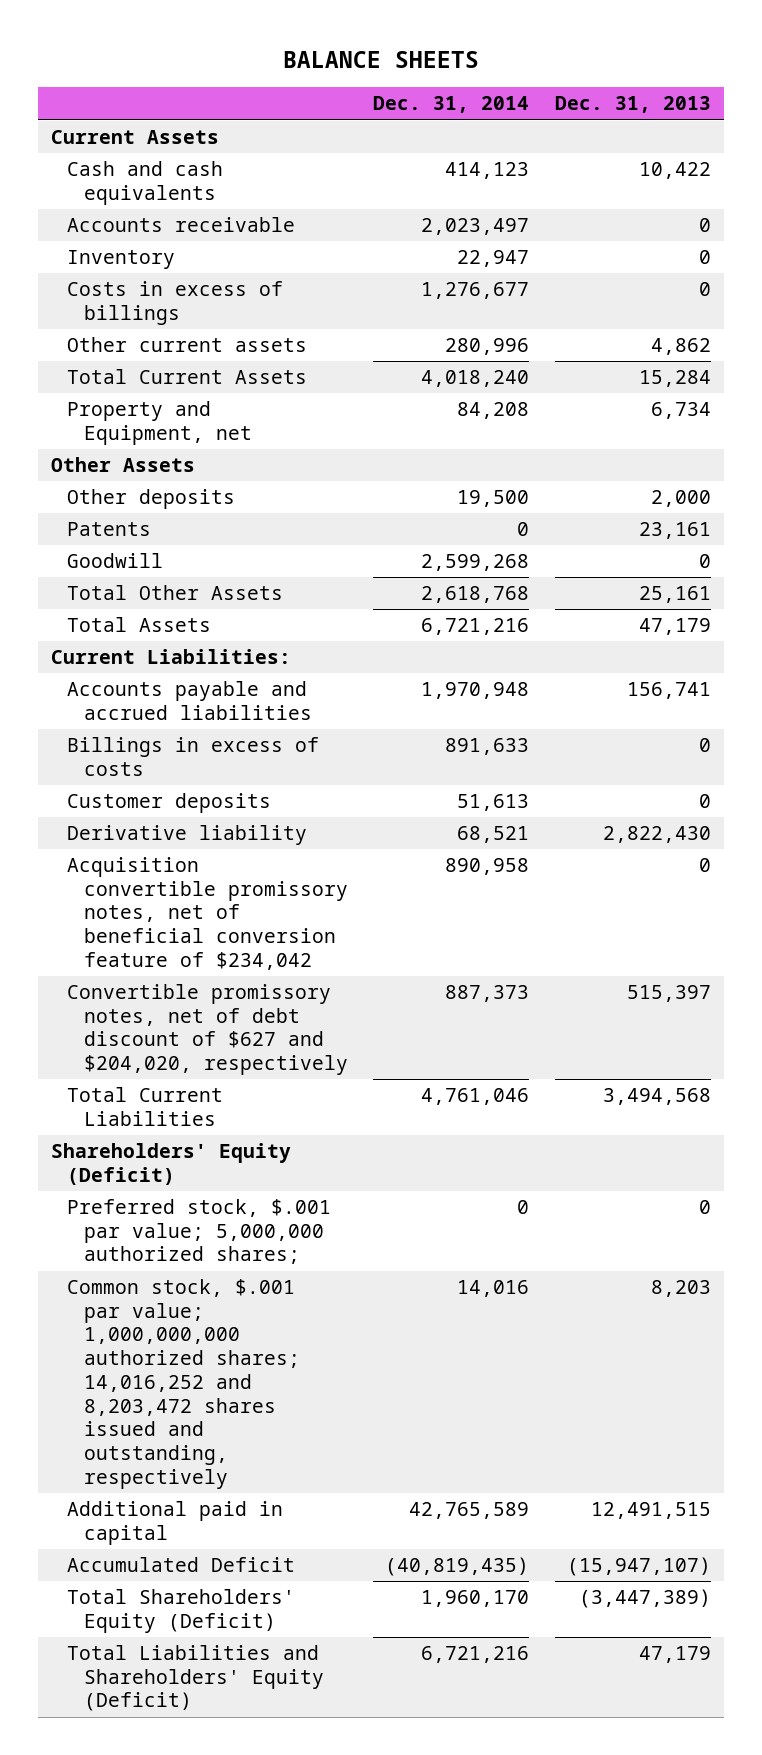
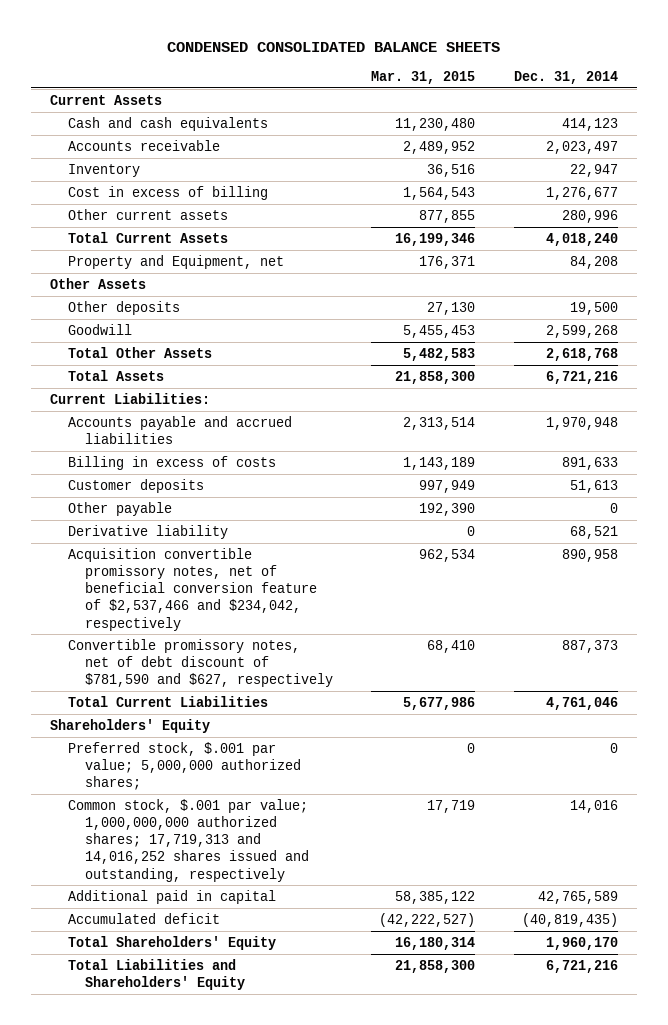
[282,51,479,69] BALANCE SHEETS -> [166,41,500,52] CONDENSED CONSOLIDATED BALANCE SHEETS
[554,96,711,114] Dec. 31, 2013 -> none
none -> [371,70,476,84] Mar. 31, 2015
[67,281,284,325] Costs in excess of billings -> [67,185,268,200] Cost in excess of billing
[67,522,152,537] Patents -> none
[67,737,320,776] Billings in excess of costs -> [67,455,276,470] Billing in excess of costs
none -> [67,501,172,516] Other payable
[67,857,348,970] Acquisition convertible promissory notes, net of beneficial conversion feature of $234,042 -> [67,547,318,631] Acquisition convertible promissory notes, net of beneficial conversion feature of $2,537,466 and $234,042, respectively
[67,984,348,1076] Convertible promissory notes, net of debt discount of $627 and $204,020, respectively -> [67,638,334,688] Convertible promissory notes, net of debt discount of $781,590 and $627, respectively
[50,1143,291,1185] Shareholders' Equity (Deficit) -> [50,718,211,733] Shareholders' Equity
[67,1279,300,1489] Common stock, $.001 par value; 1,000,000,000 authorized shares; 14,016,252 and 8,203,472 shares issued and outstanding, respectively -> [67,798,310,882] Common stock, $.001 par value; 1,000,000,000 authorized shares; 17,719,313 and 14,016,252 shares issued and outstanding, respectively
[67,1557,296,1573] Accumulated Deficit -> [67,912,220,924] Accumulated deficit
[67,1589,296,1633] Total Shareholders' Equity (Deficit) -> [67,935,276,950] Total Shareholders' Equity
[67,1645,324,1712] Total Liabilities and Shareholders' Equity (Deficit) -> [67,958,246,990] Total Liabilities and Shareholders' Equity

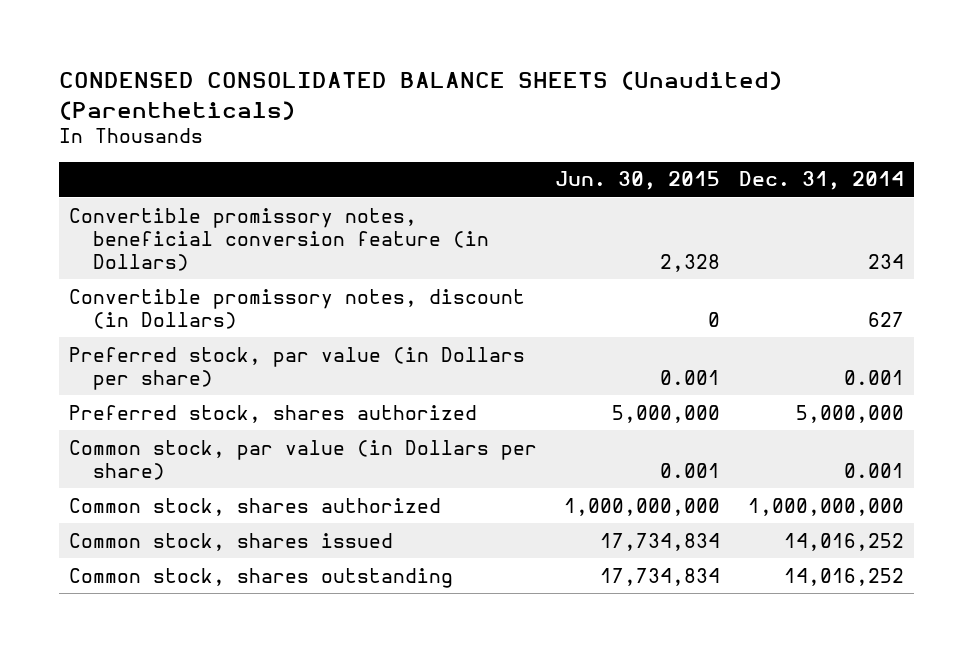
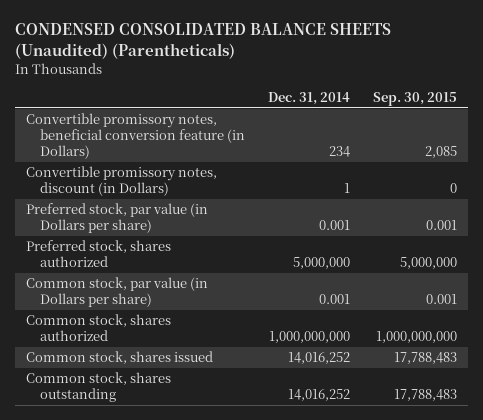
[555,171,721,191] Jun. 30, 2015 -> none
none -> [372,92,457,107] Sep. 30, 2015
[868,311,905,327] 627 -> [343,183,350,194] 1

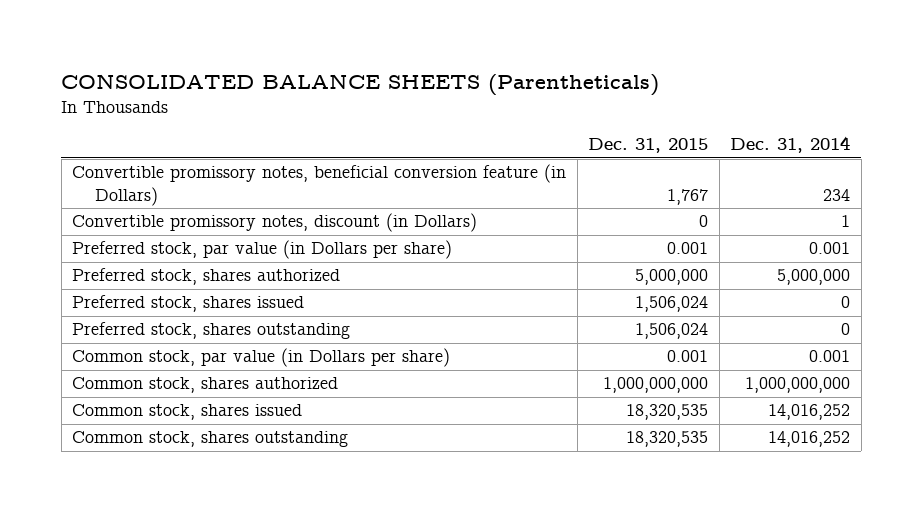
[14,23,391,59] CONDENSED CONSOLIDATED BALANCE SHEETS (Unaudited) (Parentheticals) -> [61,73,660,96] CONSOLIDATED BALANCE SHEETS (Parentheticals)
[372,92,457,107] Sep. 30, 2015 -> none
none -> [588,138,709,154] Dec. 31, 2015
none -> [72,295,305,313] Preferred stock, shares issued
none -> [72,322,351,340] Preferred stock, shares outstanding

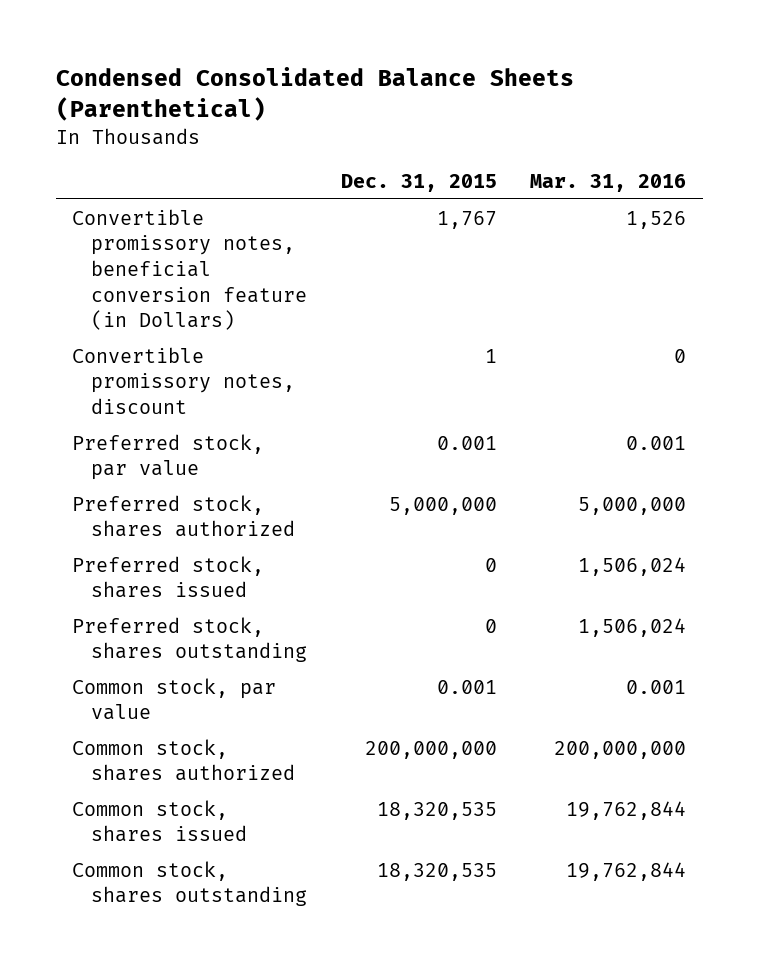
[61,73,660,96] CONSOLIDATED BALANCE SHEETS (Parentheticals) -> [55,67,574,121] Condensed Consolidated Balance Sheets (Parenthetical)
[730,136,851,154] Dec. 31, 2014 -> none
none -> [529,174,686,193] Mar. 31, 2016
[72,213,478,233] Convertible promissory notes, discount (in Dollars) -> [72,346,296,414] Convertible promissory notes, discount
[699,215,709,228] 0 -> [484,348,497,363] 1
[72,240,453,260] Preferred stock, par value (in Dollars per share) -> [72,433,265,481] Preferred stock, par value
[635,296,709,313] 1,506,024 -> [484,557,497,572] 0
[635,323,709,340] 1,506,024 -> [484,618,497,633] 0
[72,348,451,368] Common stock, par value (in Dollars per share) -> [72,677,277,721] Common stock, par value
[603,377,709,394] 1,000,000,000 -> [364,740,497,759] 200,000,000

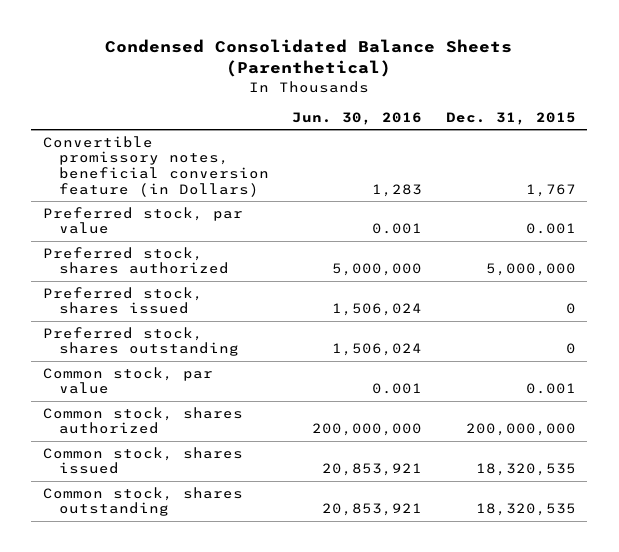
[529,174,686,193] Mar. 31, 2016 -> none
none -> [292,111,423,125] Jun. 30, 2016
[72,346,296,414] Convertible promissory notes, discount -> none

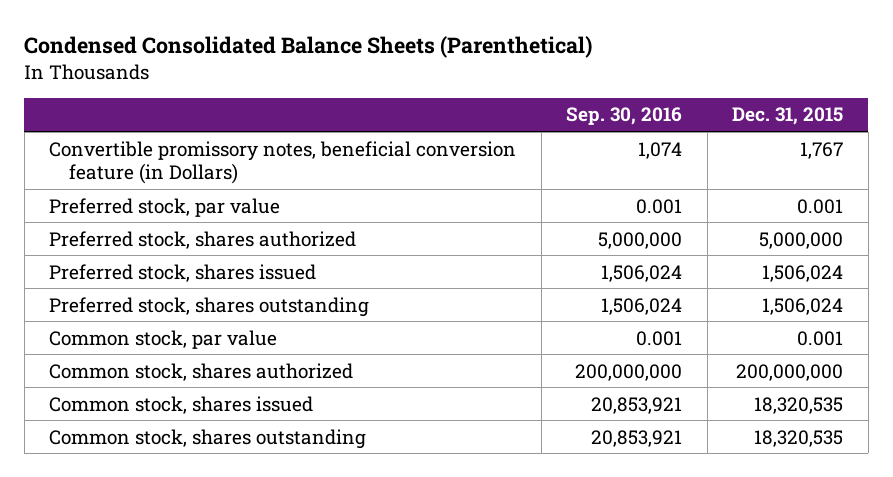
[292,111,423,125] Jun. 30, 2016 -> none
none -> [566,107,683,126] Sep. 30, 2016
[565,303,576,315] 0 -> [762,264,844,282] 1,506,024
[565,343,576,355] 0 -> [762,297,844,315] 1,506,024

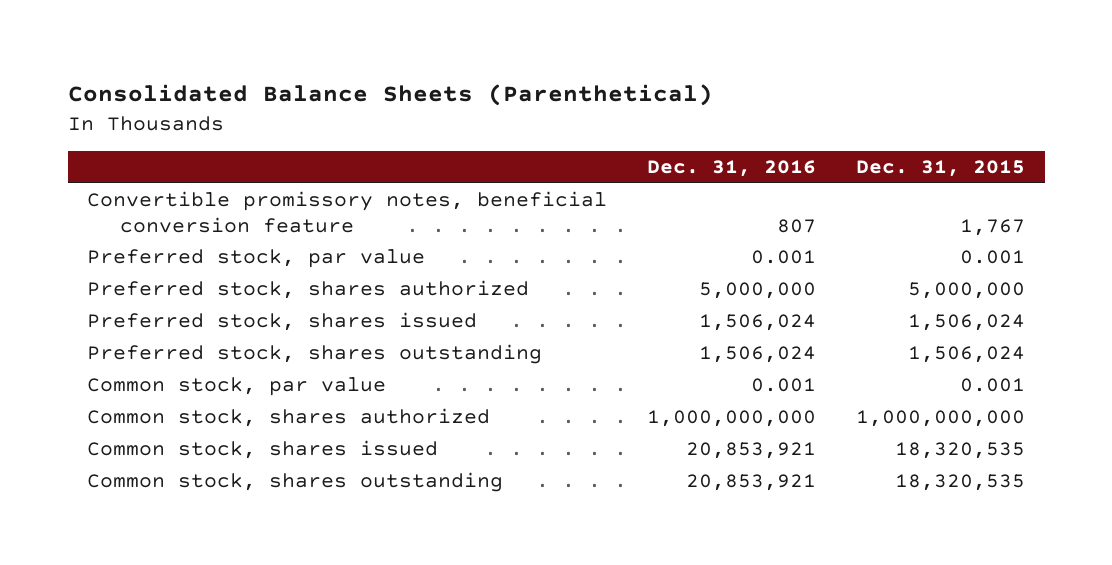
[24,36,593,59] Condensed Consolidated Balance Sheets (Parenthetical) -> [67,83,713,106] Consolidated Balance Sheets (Parenthetical)
[566,107,683,126] Sep. 30, 2016 -> none
none -> [647,160,817,178] Dec. 31, 2016
[49,140,517,185] Convertible promissory notes, beneficial conversion feature (in Dollars) -> [87,191,608,233] Convertible promissory notes, beneficial conversion feature
[736,363,844,381] 200,000,000 -> [855,410,1025,428] 1,000,000,000

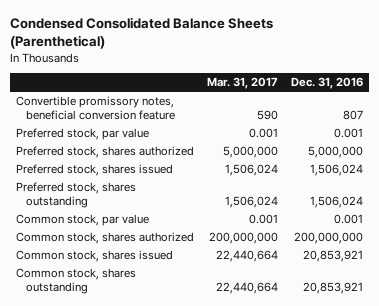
[67,83,713,106] Consolidated Balance Sheets (Parenthetical) -> [10,17,274,50] Condensed Consolidated Balance Sheets (Parenthetical)
[855,160,1025,178] Dec. 31, 2015 -> none
none -> [207,77,279,90] Mar. 31, 2017
[647,410,817,428] 1,000,000,000 -> [293,232,363,245] 200,000,000

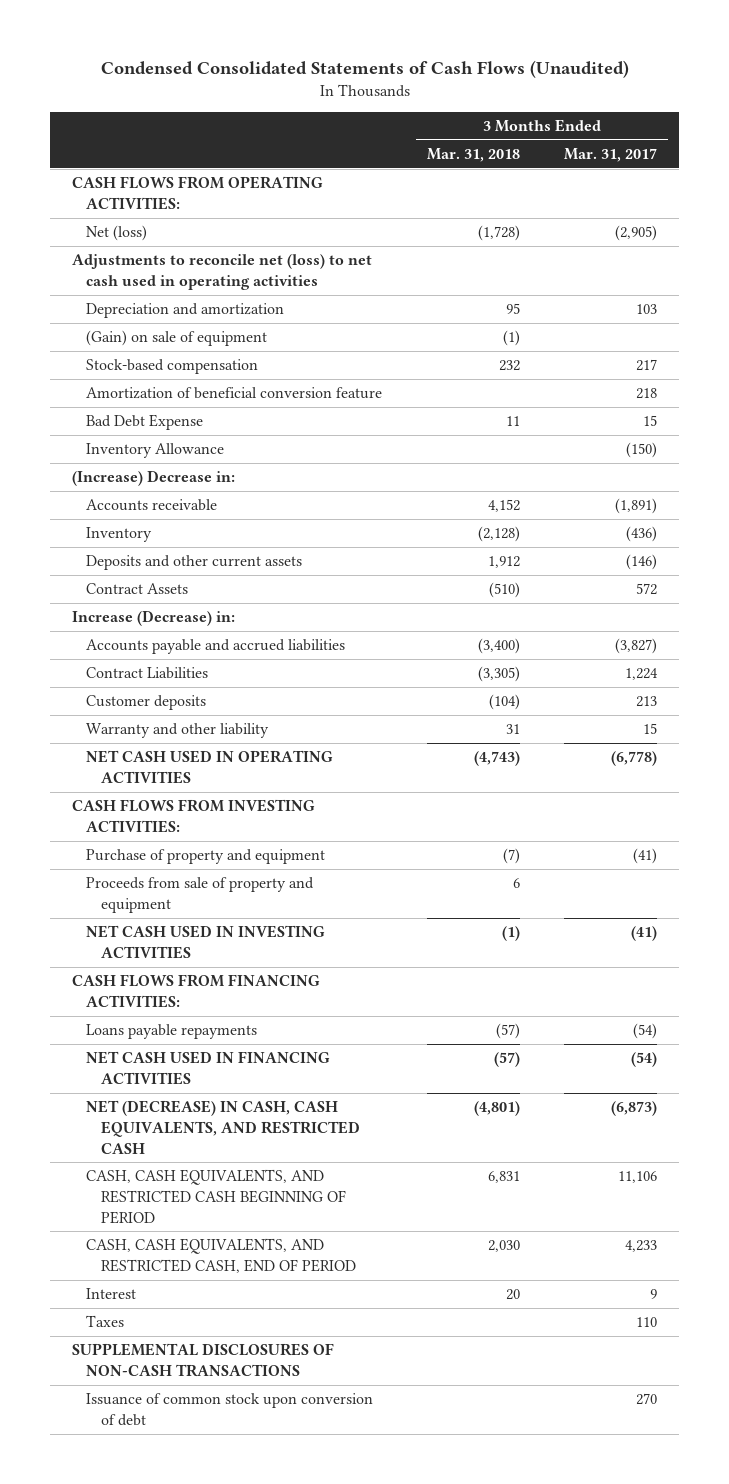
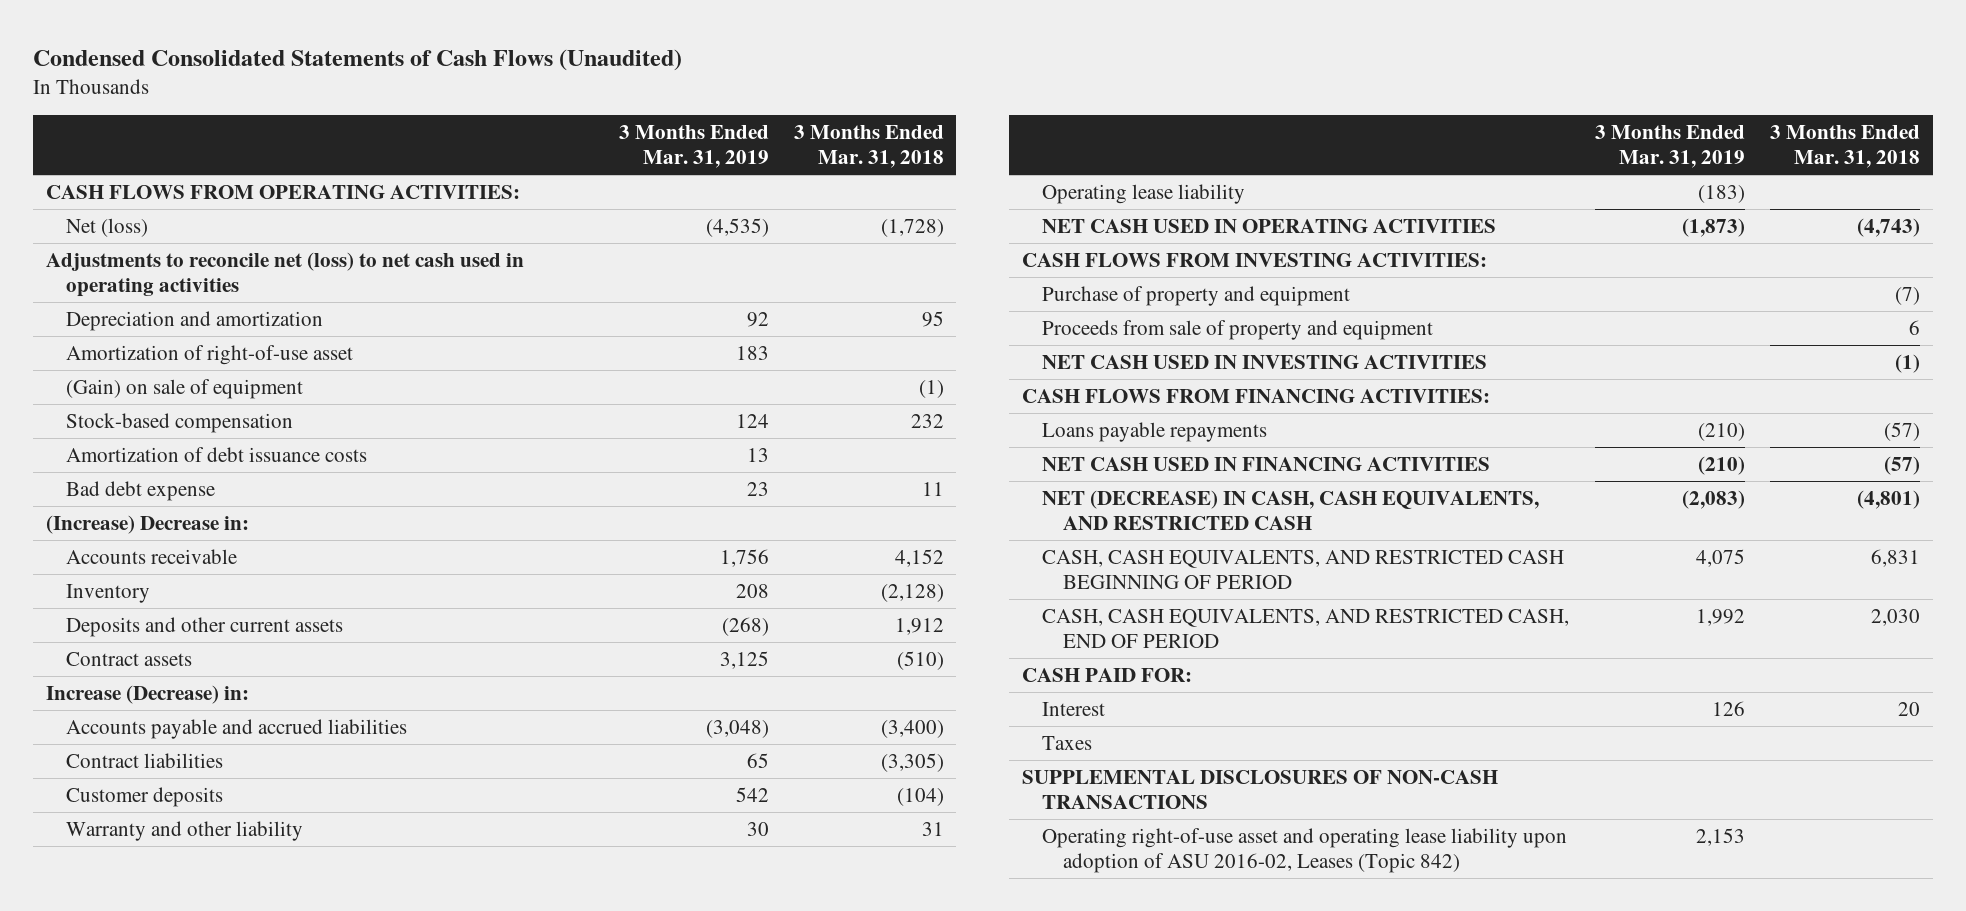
[564,148,658,163] Mar. 31, 2017 -> none
none -> [618,125,769,168] 3 Months Ended Mar. 31, 2019
none -> [66,345,354,366] Amortization of right-of-use asset
[86,387,383,400] Amortization of beneficial conversion feature -> none
[86,443,225,459] Inventory Allowance -> none
none -> [66,447,368,463] Amortization of debt issuance costs
[86,414,204,431] Bad Debt Expense -> [66,481,216,502] Bad debt expense
[86,583,189,595] Contract Assets -> [66,652,193,667] Contract assets
[86,667,209,680] Contract Liabilities -> [66,753,224,769] Contract liabilities
none -> [1042,184,1246,205] Operating lease liability
none -> [1021,668,1192,683] CASH PAID FOR:
[86,1393,374,1426] Issuance of common stock upon conversion of debt -> none
none -> [1042,828,1568,873] Operating right-of-use asset and operating lease liability upon adoption of ASU 2016-02, Leases (Topic 842)

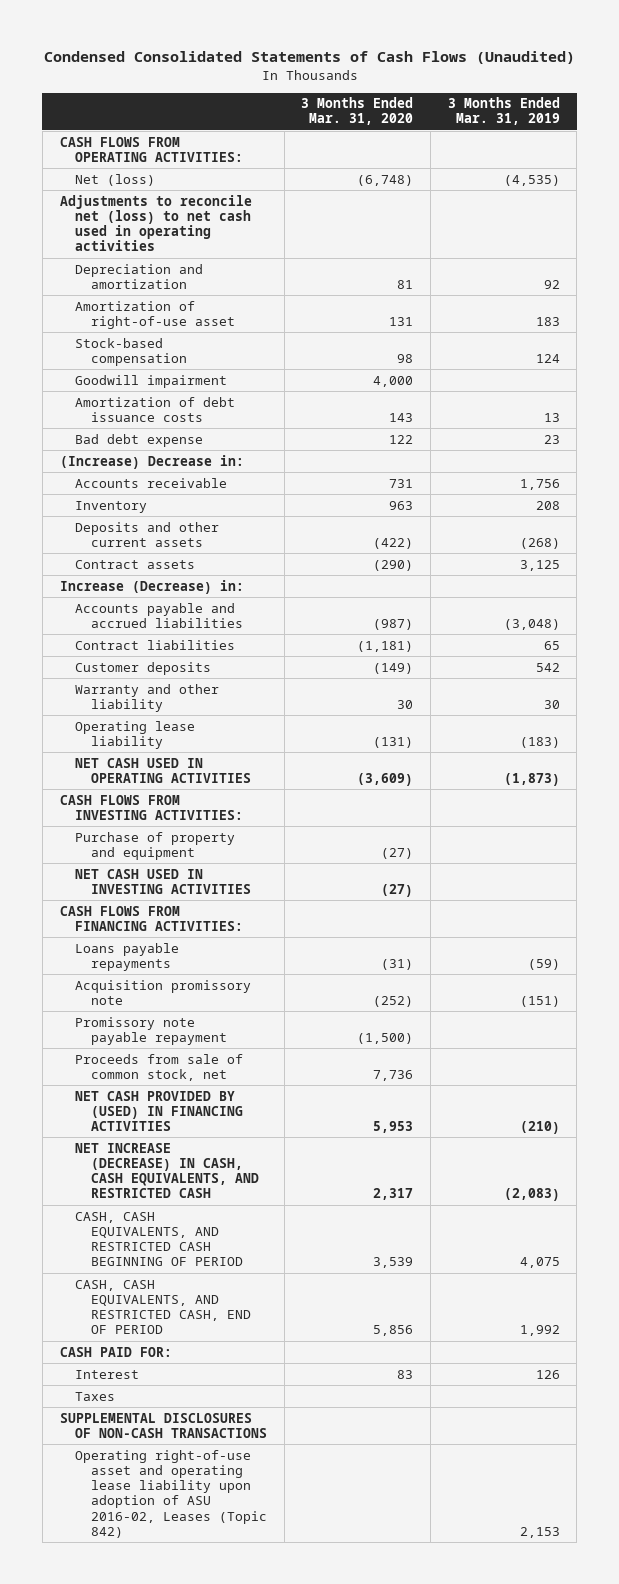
[793,125,944,168] 3 Months Ended Mar. 31, 2018 -> none
none -> [301,97,414,126] 3 Months Ended Mar. 31, 2020
[66,379,304,400] (Gain) on sale of equipment -> none
none -> [75,374,228,388] Goodwill impairment
[1042,320,1434,341] Proceeds from sale of property and equipment -> none
[1697,423,1745,442] (210) -> [527,958,560,970] (59)
none -> [75,979,252,1005] Acquisition promissory note
none -> [75,1016,227,1045] Promissory note payable repayment
none -> [75,1053,244,1081] Proceeds from sale of common stock, net
[1042,457,1491,472] NET CASH USED IN FINANCING ACTIVITIES -> [75,1090,243,1132] NET CASH PROVIDED BY (USED) IN FINANCING ACTIVITIES
[1042,490,1540,530] NET (DECREASE) IN CASH, CASH EQUIVALENTS, AND RESTRICTED CASH -> [75,1142,259,1199] NET INCREASE (DECREASE) IN CASH, CASH EQUIVALENTS, AND RESTRICTED CASH

